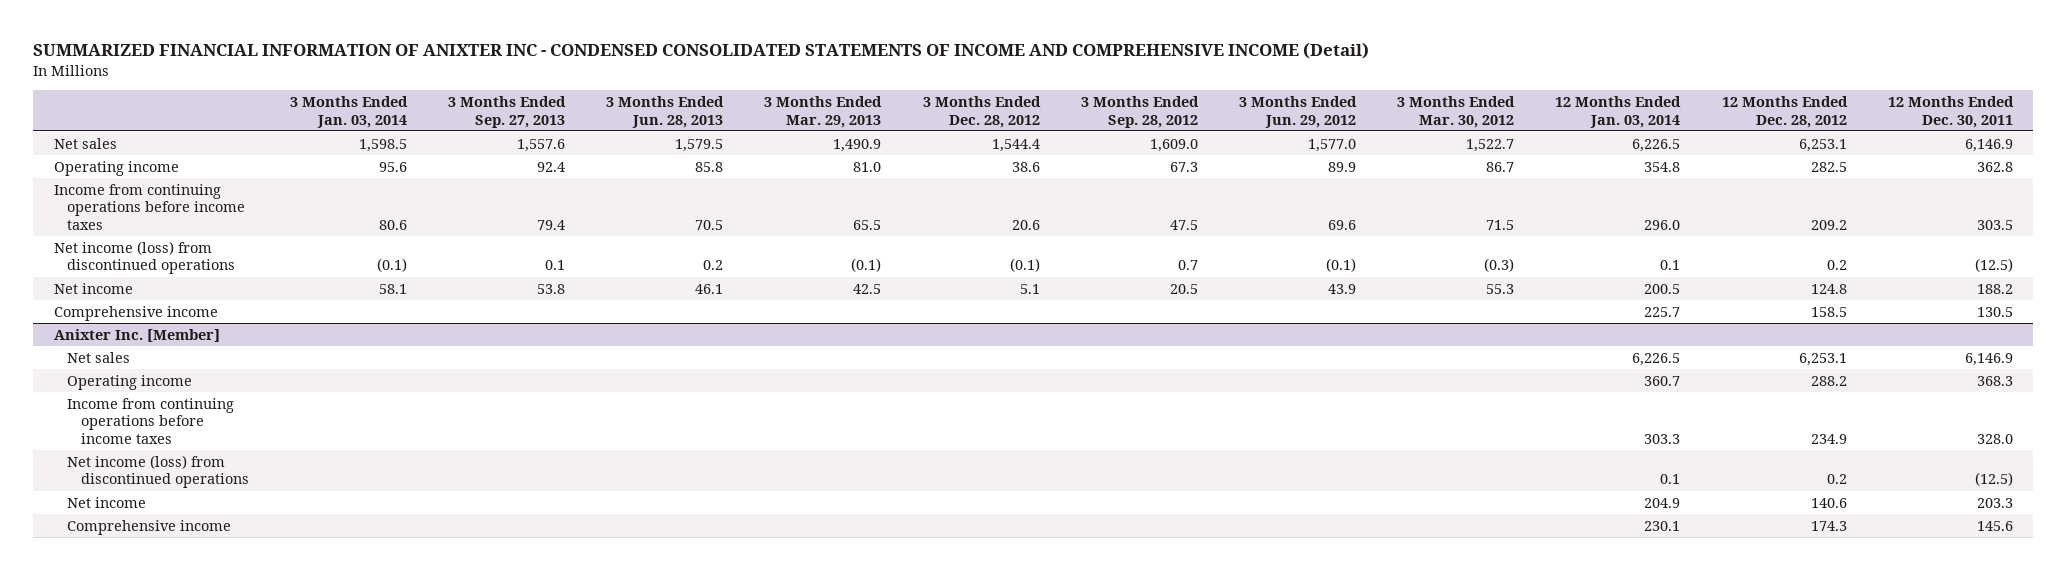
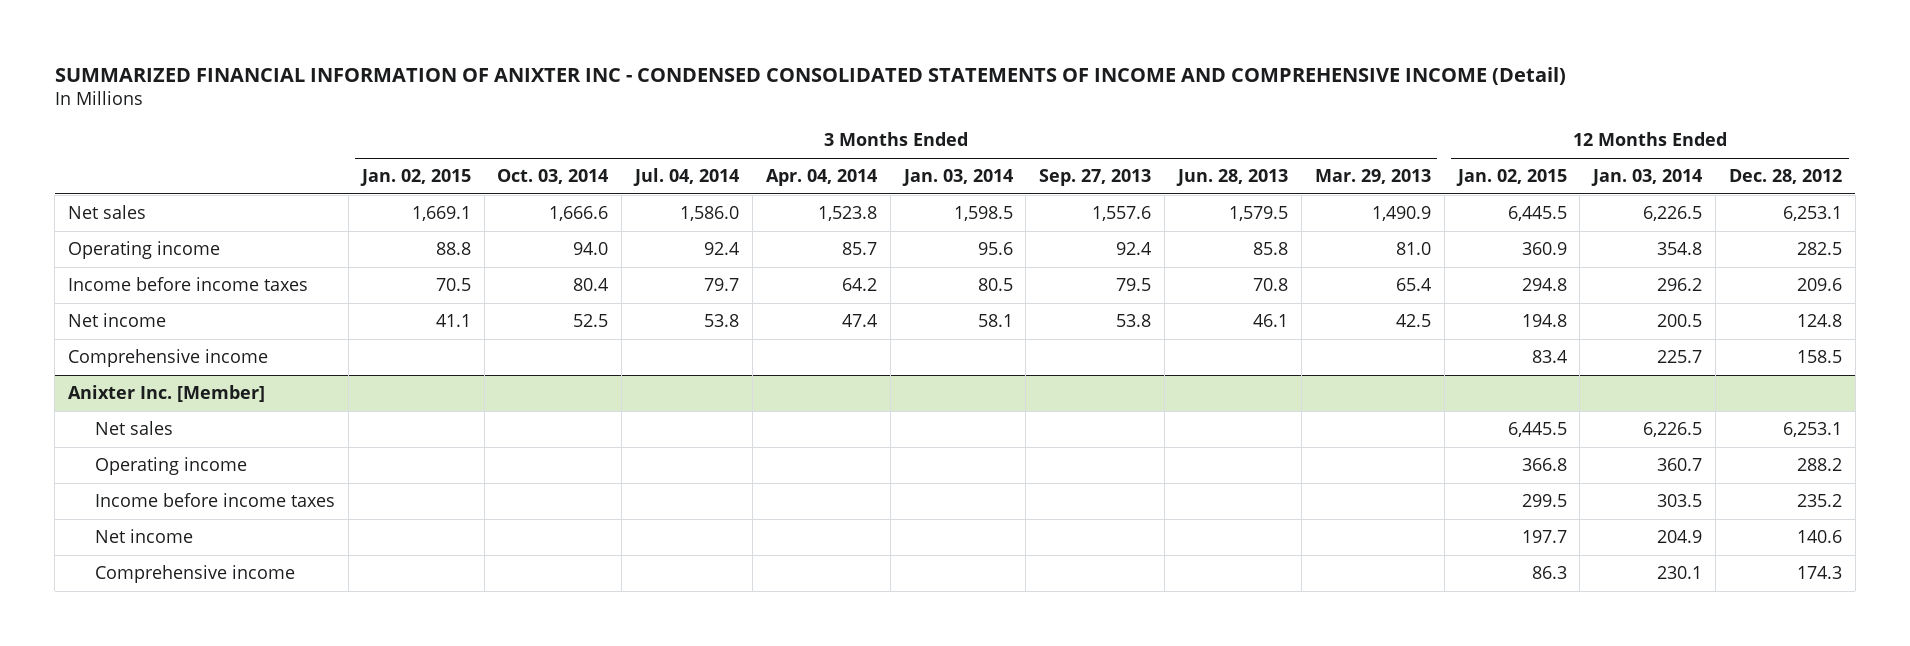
[922,96,1041,128] 3 Months Ended Dec. 28, 2012 -> none
[1080,96,1199,128] 3 Months Ended Sep. 28, 2012 -> none
[1238,96,1357,128] 3 Months Ended Jun. 29, 2012 -> none
[1397,96,1516,128] 3 Months Ended Mar. 30, 2012 -> none
[1887,96,2014,128] 12 Months Ended Dec. 30, 2011 -> none
none -> [359,169,471,187] Jan. 02, 2015
none -> [497,169,609,185] Oct. 03, 2014
none -> [633,168,740,187] Jul. 04, 2014
none -> [765,169,877,187] Apr. 04, 2014
none -> [1455,169,1567,187] Jan. 02, 2015
[53,240,236,275] Net income (loss) from discontinued operations -> none
[53,183,246,231] Income from continuing operations before income taxes -> [68,276,309,291] Income before income taxes
[378,220,407,231] 80.6 -> [977,277,1013,291] 80.5
[537,220,566,231] 79.4 -> [1116,277,1152,291] 79.5
[695,220,724,231] 70.5 -> [1253,277,1289,291] 70.8
[853,220,882,231] 65.5 -> [1395,277,1431,291] 65.4
[1644,220,1681,231] 296.0 -> [1657,277,1703,291] 296.2
[1810,220,1847,231] 209.2 -> [1796,277,1842,291] 209.6
[67,454,249,489] Net income (loss) from discontinued operations -> none
[67,397,235,445] Income from continuing operations before income taxes -> [94,492,335,507] Income before income taxes
[1644,434,1681,445] 303.3 -> [1657,493,1703,507] 303.5
[1810,434,1847,445] 234.9 -> [1796,493,1842,507] 235.2

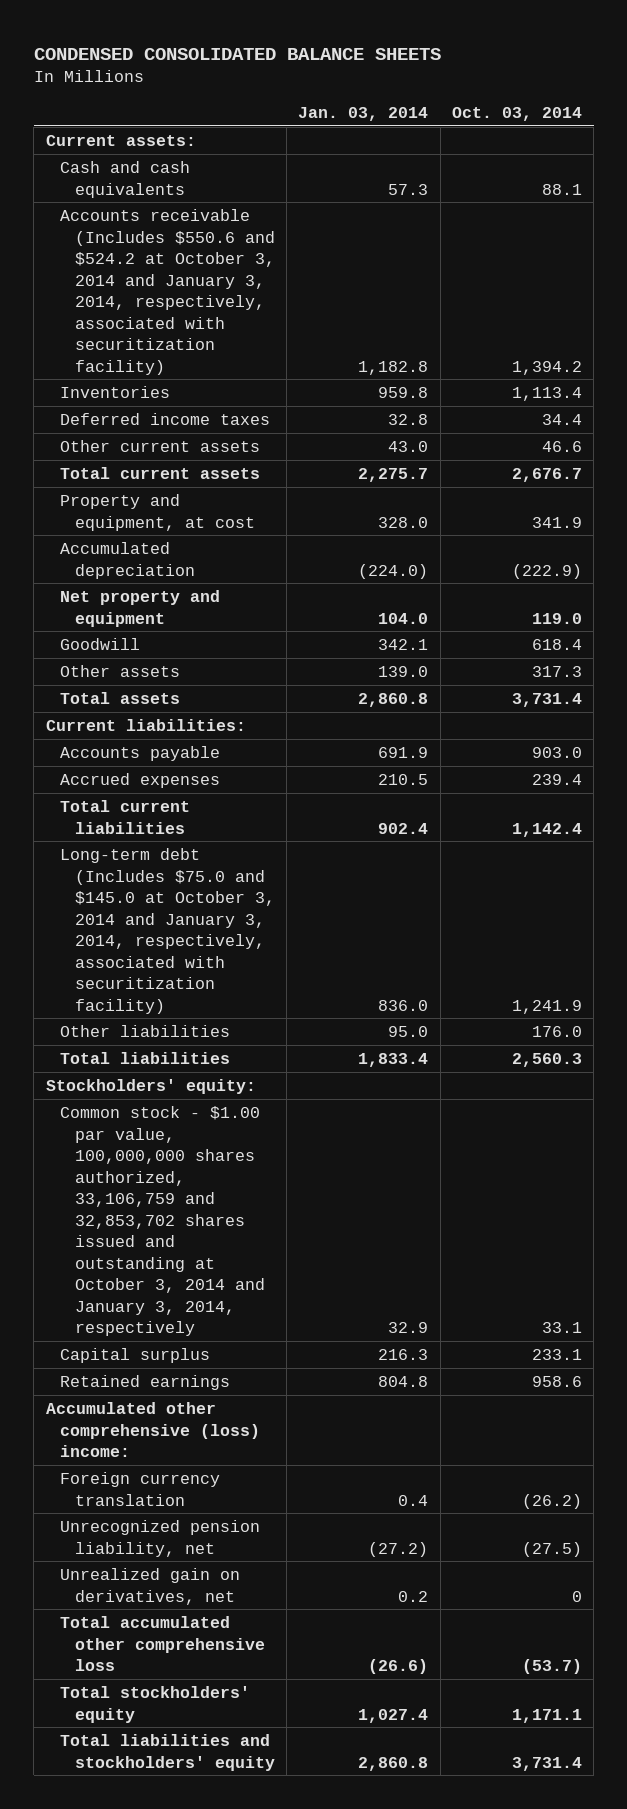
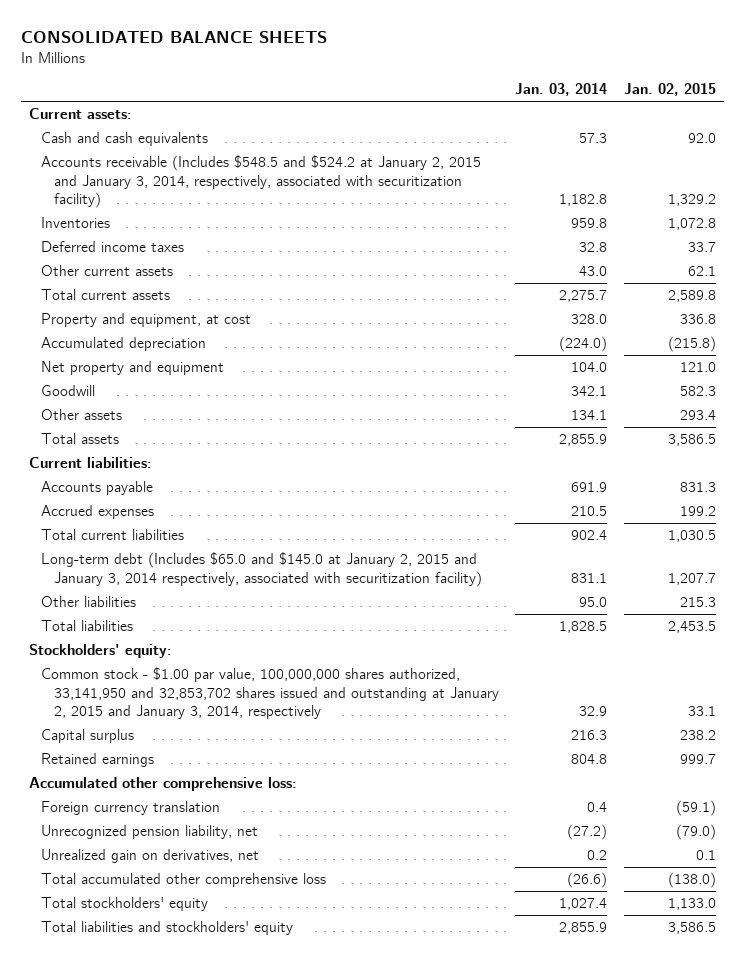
[33,47,441,60] CONDENSED CONSOLIDATED BALANCE SHEETS -> [20,31,327,44] CONSOLIDATED BALANCE SHEETS
[451,106,582,121] Oct. 03, 2014 -> none
none -> [624,83,717,97] Jan. 02, 2015
[60,209,275,375] Accounts receivable (Includes $550.6 and $524.2 at October 3, 2014 and January 3, 2014, respectively, associated with securitization facility) -> [41,155,482,209] Accounts receivable (Includes $548.5 and $524.2 at January 2, 2015 and January 3, 2014, respectively, associated with securitization facility)
[378,666,429,678] 139.0 -> [571,410,608,421] 134.1
[358,693,429,708] 2,860.8 -> [559,434,608,447] 2,855.9
[60,848,275,1014] Long-term debt (Includes $75.0 and $145.0 at October 3, 2014 and January 3, 2014, respectively, associated with securitization facility) -> [41,552,482,587] Long-term debt (Includes $65.0 and $145.0 at January 2, 2015 and January 3, 2014 respectively, associated with securitization facility)
[378,999,429,1011] 836.0 -> [571,572,608,583] 831.1
[358,1053,429,1068] 1,833.4 -> [559,621,608,634] 1,828.5
[60,1106,265,1337] Common stock - $1.00 par value, 100,000,000 shares authorized, 33,106,759 and 32,853,702 shares issued and outstanding at October 3, 2014 and January 3, 2014, respectively -> [41,667,499,720] Common stock - $1.00 par value, 100,000,000 shares authorized, 33,141,950 and 32,853,702 shares issued and outstanding at January 2, 2015 and January 3, 2014, respectively
[45,1402,261,1458] Accumulated other comprehensive (loss) income: -> [29,777,298,792] Accumulated other comprehensive loss:
[358,1756,429,1771] 2,860.8 -> [559,922,608,935] 2,855.9

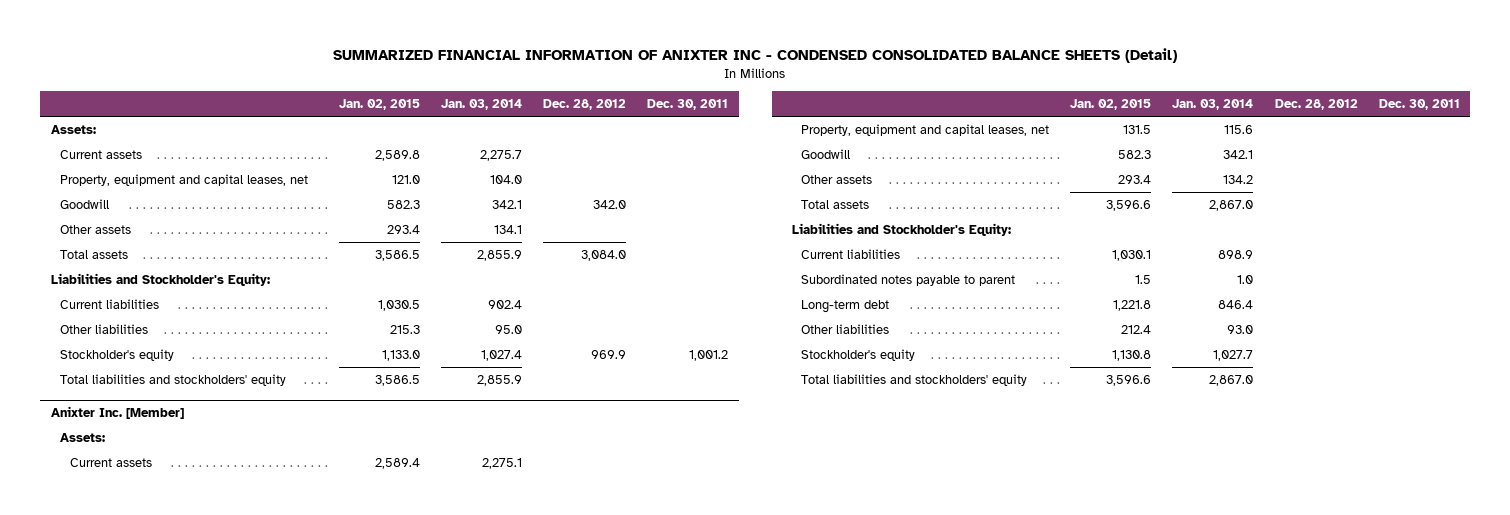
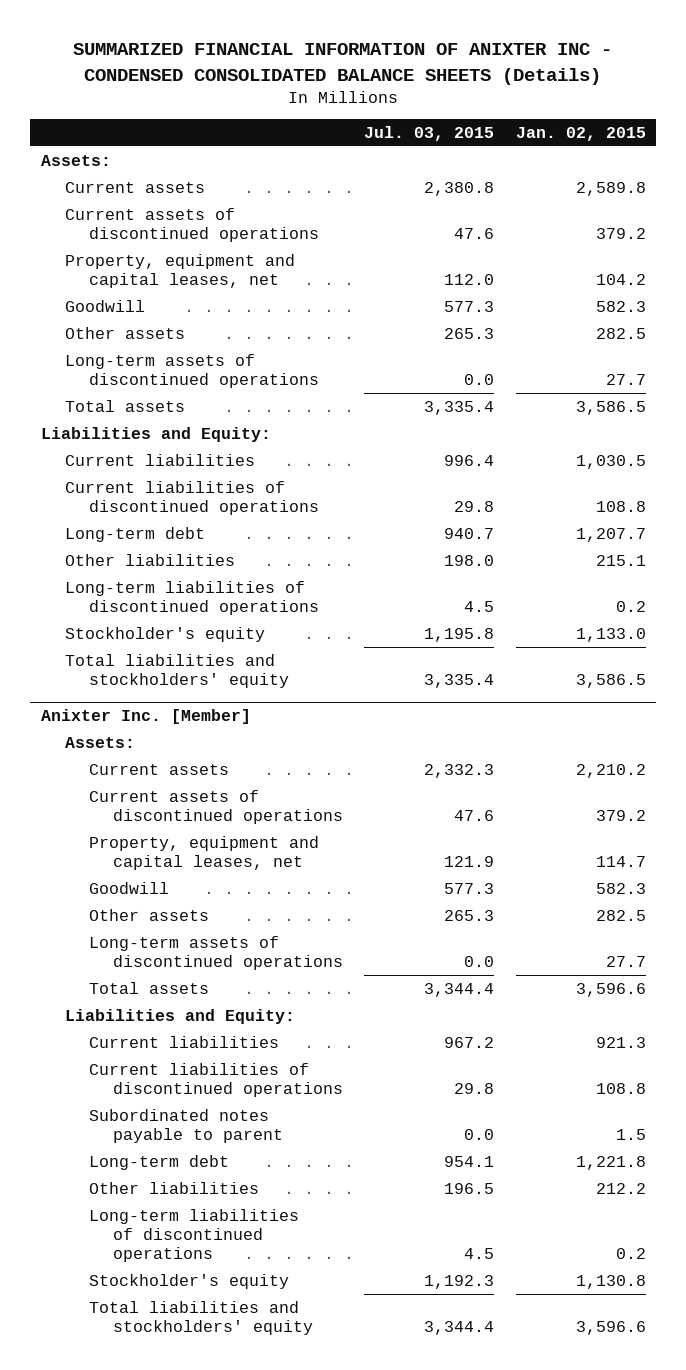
[333,48,1178,64] SUMMARIZED FINANCIAL INFORMATION OF ANIXTER INC - CONDENSED CONSOLIDATED BALANCE SHEETS (Detail) -> [73,43,613,85] SUMMARIZED FINANCIAL INFORMATION OF ANIXTER INC - CONDENSED CONSOLIDATED BALANCE SHEETS (Details)
[441,99,523,111] Jan. 03, 2014 -> none
[543,99,627,111] Dec. 28, 2012 -> none
[647,99,729,111] Dec. 30, 2011 -> none
none -> [364,125,495,141] Jul. 03, 2015
none -> [64,207,320,242] Current assets of discontinued operations
[391,175,420,185] 121.0 -> [595,273,646,285] 104.2
[386,225,420,235] 293.4 -> [595,327,646,339] 282.5
none -> [64,353,320,388] Long-term assets of discontinued operations
[50,273,270,287] Liabilities and Stockholder's Equity: -> [40,426,271,442] Liabilities and Equity:
none -> [64,480,320,515] Current liabilities of discontinued operations
none -> [64,526,205,542] Long-term debt
[389,325,420,335] 215.3 -> [595,554,646,566] 215.1
none -> [64,580,320,615] Long-term liabilities of discontinued operations
[374,458,420,470] 2,589.4 -> [575,763,646,778] 2,210.2
none -> [89,789,344,824] Current assets of discontinued operations
[1123,125,1152,135] 131.5 -> [595,855,646,867] 114.7
[1118,175,1152,185] 293.4 -> [595,909,646,921] 282.5
none -> [89,935,344,970] Long-term assets of discontinued operations
[791,223,1011,237] Liabilities and Stockholder's Equity: -> [64,1008,295,1024] Liabilities and Equity:
[1112,250,1152,262] 1,030.1 -> [595,1036,646,1048] 921.3
none -> [89,1062,344,1097] Current liabilities of discontinued operations
[1121,325,1152,335] 212.4 -> [595,1182,646,1194] 212.2
none -> [89,1208,300,1263] Long-term liabilities of discontinued operations

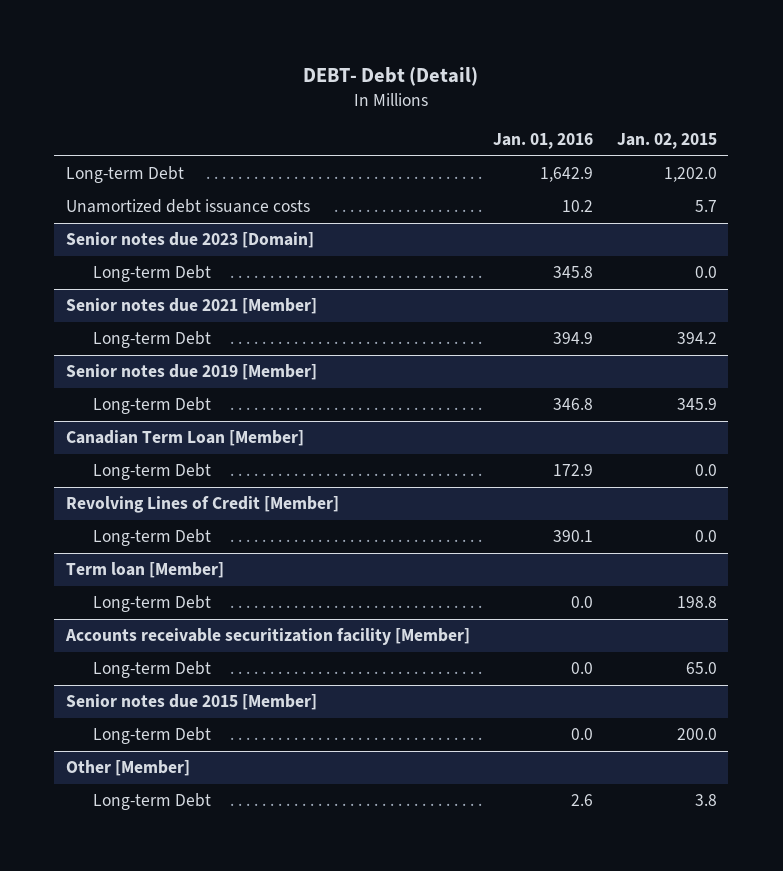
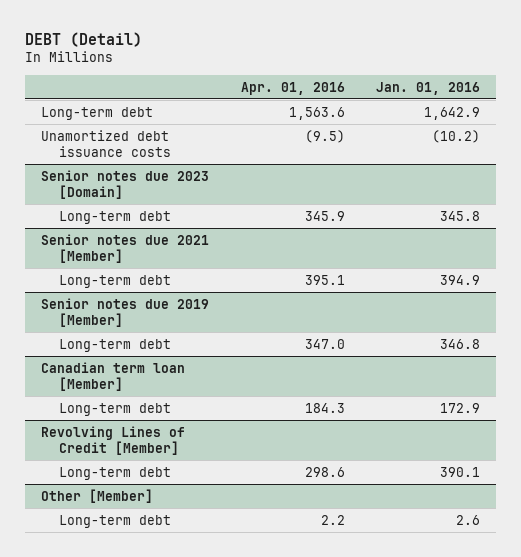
[303,66,479,86] DEBT- Debt (Detail) -> [24,31,142,47] DEBT (Detail)
[616,133,717,150] Jan. 02, 2015 -> none
none -> [240,81,345,95] Apr. 01, 2016
[65,166,184,184] Long-term Debt -> [40,106,153,120] Long-term debt
[562,200,594,213] 10.2 -> [432,129,481,143] (10.2)
[93,265,212,283] Long-term Debt -> [58,210,171,224] Long-term debt
[93,331,212,349] Long-term Debt -> [58,274,171,288] Long-term debt
[93,397,212,415] Long-term Debt -> [58,338,171,352] Long-term debt
[65,430,304,447] Canadian Term Loan [Member] -> [40,361,185,392] Canadian term loan [Member]
[93,463,212,481] Long-term Debt -> [58,402,171,416] Long-term debt
[65,562,224,579] Term loan [Member] -> none
[93,595,212,613] Long-term Debt -> none
[64,628,470,646] Accounts receivable securitization facility [Member] -> none
[93,661,212,679] Long-term Debt -> none
[65,694,317,711] Senior notes due 2015 [Member] -> none
[93,727,212,745] Long-term Debt -> none
[93,529,212,547] Long-term Debt -> [58,466,171,480] Long-term debt
[93,793,212,811] Long-term Debt -> [58,514,171,528] Long-term debt

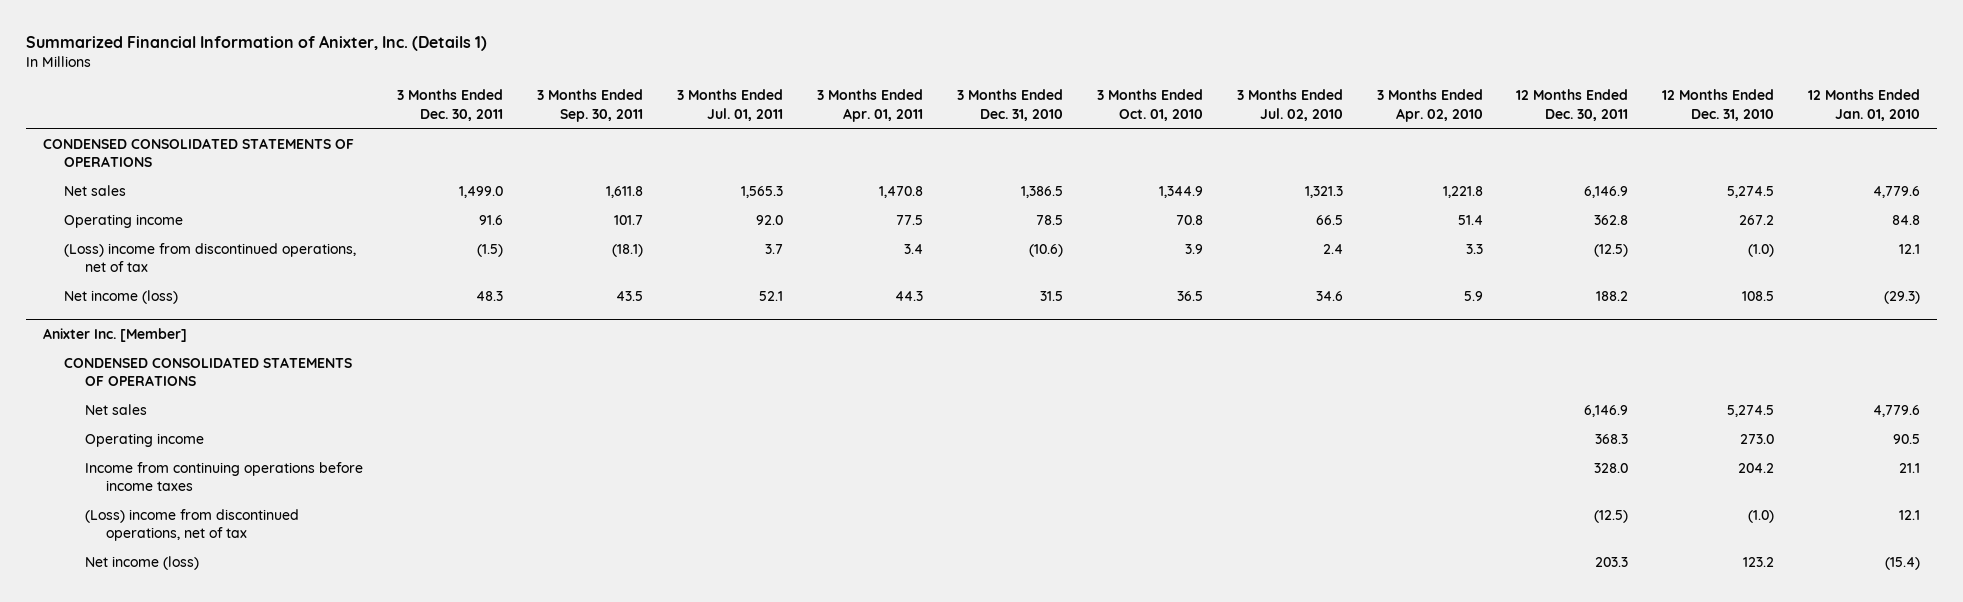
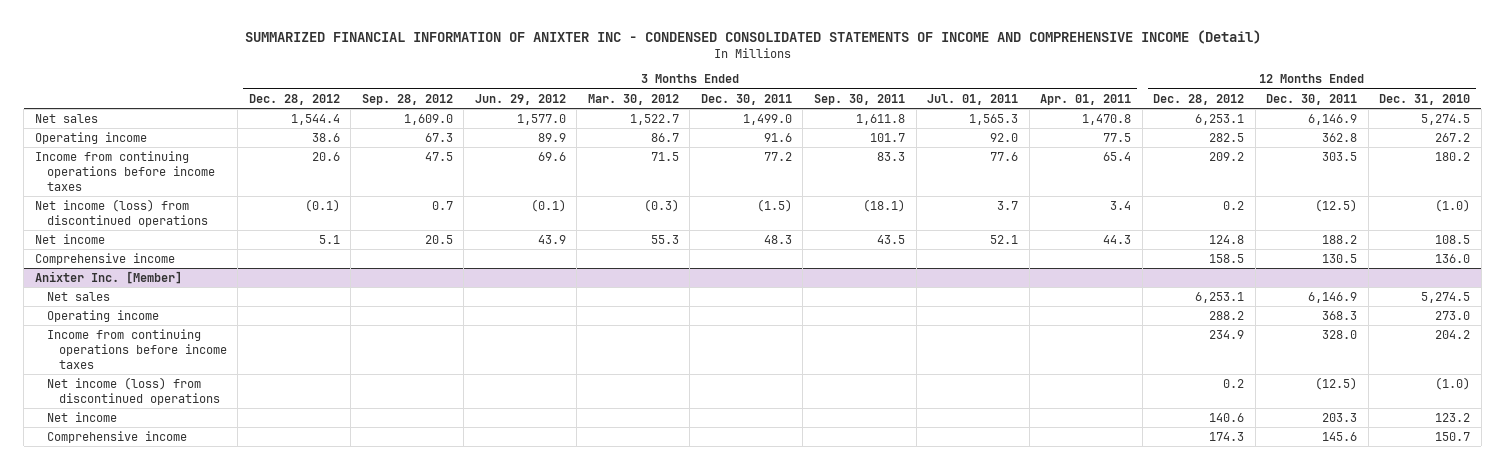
[25,34,487,51] Summarized Financial Information of Anixter, Inc. (Details 1) -> [244,29,1261,44] SUMMARIZED FINANCIAL INFORMATION OF ANIXTER INC - CONDENSED CONSOLIDATED STATEMENTS OF INCOME AND COMPREHENSIVE INCOME (Detail)
[956,89,1063,121] 3 Months Ended Dec. 31, 2010 -> none
[1096,89,1203,121] 3 Months Ended Oct. 01, 2010 -> none
[1236,89,1343,121] 3 Months Ended Jul. 02, 2010 -> none
[1376,89,1483,122] 3 Months Ended Apr. 02, 2010 -> none
[1808,89,1921,121] 12 Months Ended Jan. 01, 2010 -> none
none -> [248,93,340,105] Dec. 28, 2012
none -> [361,93,453,105] Sep. 28, 2012
none -> [474,93,566,105] Jun. 29, 2012
none -> [587,93,679,105] Mar. 30, 2012
none -> [1153,93,1245,105] Dec. 28, 2012
[42,137,354,167] CONDENSED CONSOLIDATED STATEMENTS OF OPERATIONS -> none
none -> [34,150,215,191] Income from continuing operations before income taxes
[63,242,356,272] (Loss) income from discontinued operations, net of tax -> [34,198,208,227] Net income (loss) from discontinued operations
[63,289,178,304] Net income (loss) -> [34,233,105,244] Net income
none -> [34,252,175,265] Comprehensive income
[63,356,352,386] CONDENSED CONSOLIDATED STATEMENTS OF OPERATIONS -> none
[84,508,299,541] (Loss) income from discontinued operations, net of tax -> [46,376,220,405] Net income (loss) from discontinued operations
[84,555,199,570] Net income (loss) -> [46,411,117,422] Net income
none -> [46,430,187,443] Comprehensive income

